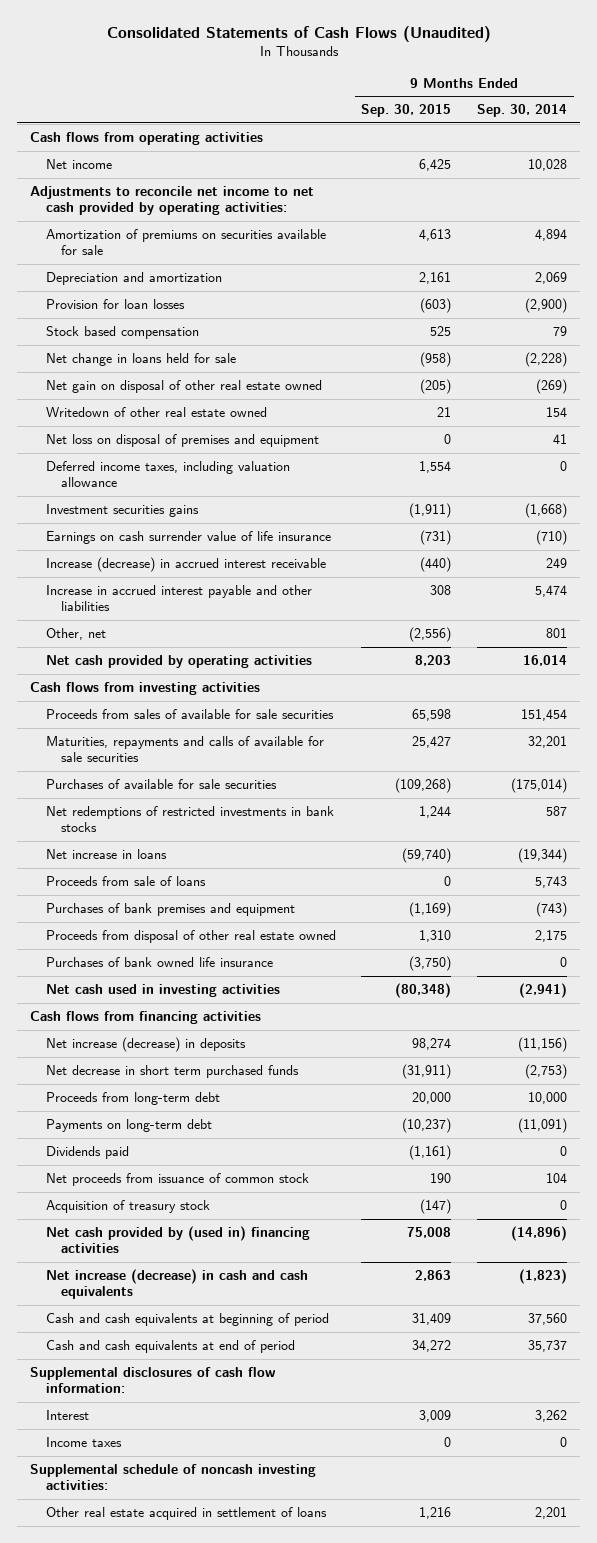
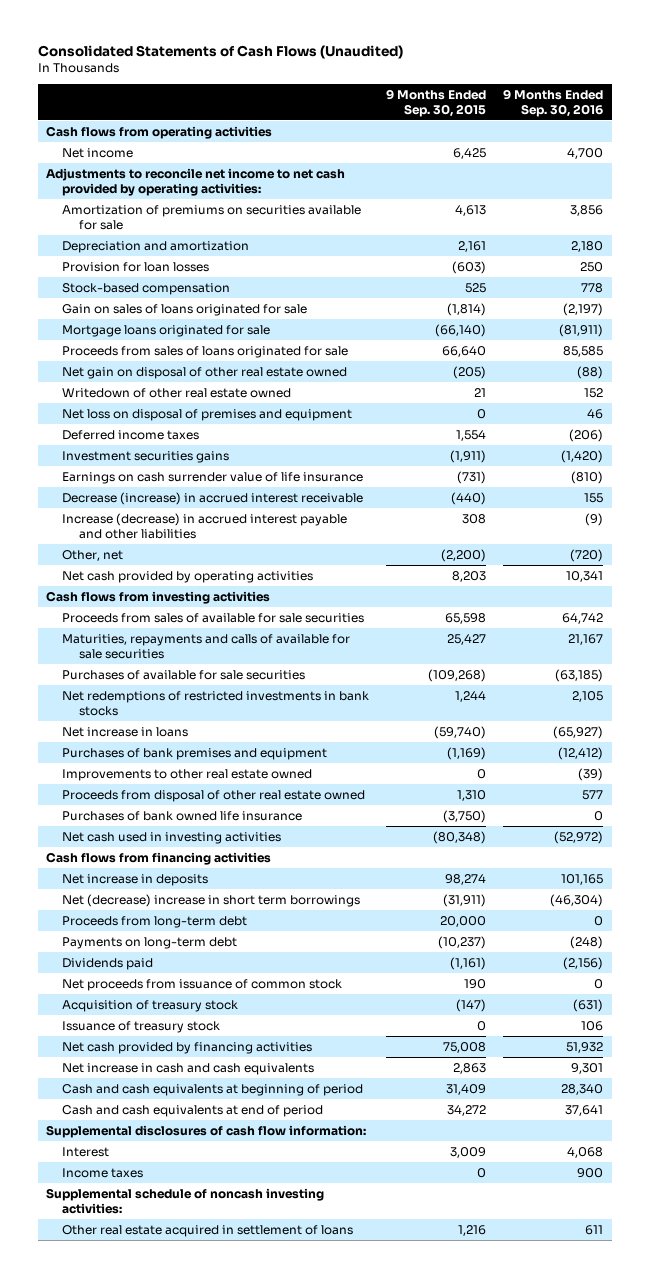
[477,104,568,118] Sep. 30, 2014 -> none
none -> [503,88,604,117] 9 Months Ended Sep. 30, 2016
[45,352,236,366] Net change in loans held for sale -> none
[45,325,199,339] Stock based compensation -> [62,282,231,295] Stock-based compensation
none -> [62,303,308,316] Gain on sales of loans originated for sale
none -> [62,324,271,337] Mortgage loans originated for sale
none -> [62,345,349,358] Proceeds from sales of loans originated for sale
[45,460,290,488] Deferred income taxes, including valuation allowance -> [62,429,200,440] Deferred income taxes
[45,556,326,572] Increase (decrease) in accrued interest receivable -> [62,491,364,505] Decrease (increase) in accrued interest receivable
[45,584,312,612] Increase in accrued interest payable and other liabilities -> [62,512,348,539] Increase (decrease) in accrued interest payable and other liabilities
[409,626,452,642] (2,556) -> [441,548,487,562] (2,200)
[45,875,206,886] Proceeds from sale of loans -> none
none -> [62,768,313,781] Improvements to other real estate owned
[45,1036,246,1052] Net increase (decrease) in deposits -> [62,873,209,886] Net increase in deposits
[45,1064,299,1078] Net decrease in short term purchased funds -> [62,893,361,907] Net (decrease) increase in short term borrowings
none -> [62,1020,221,1033] Issuance of treasury stock
[45,1225,310,1254] Net cash provided by (used in) financing activities -> [62,1041,313,1054] Net cash provided by financing activities
[45,1268,308,1300] Net increase (decrease) in cash and cash equivalents -> [62,1062,315,1075] Net increase in cash and cash equivalents

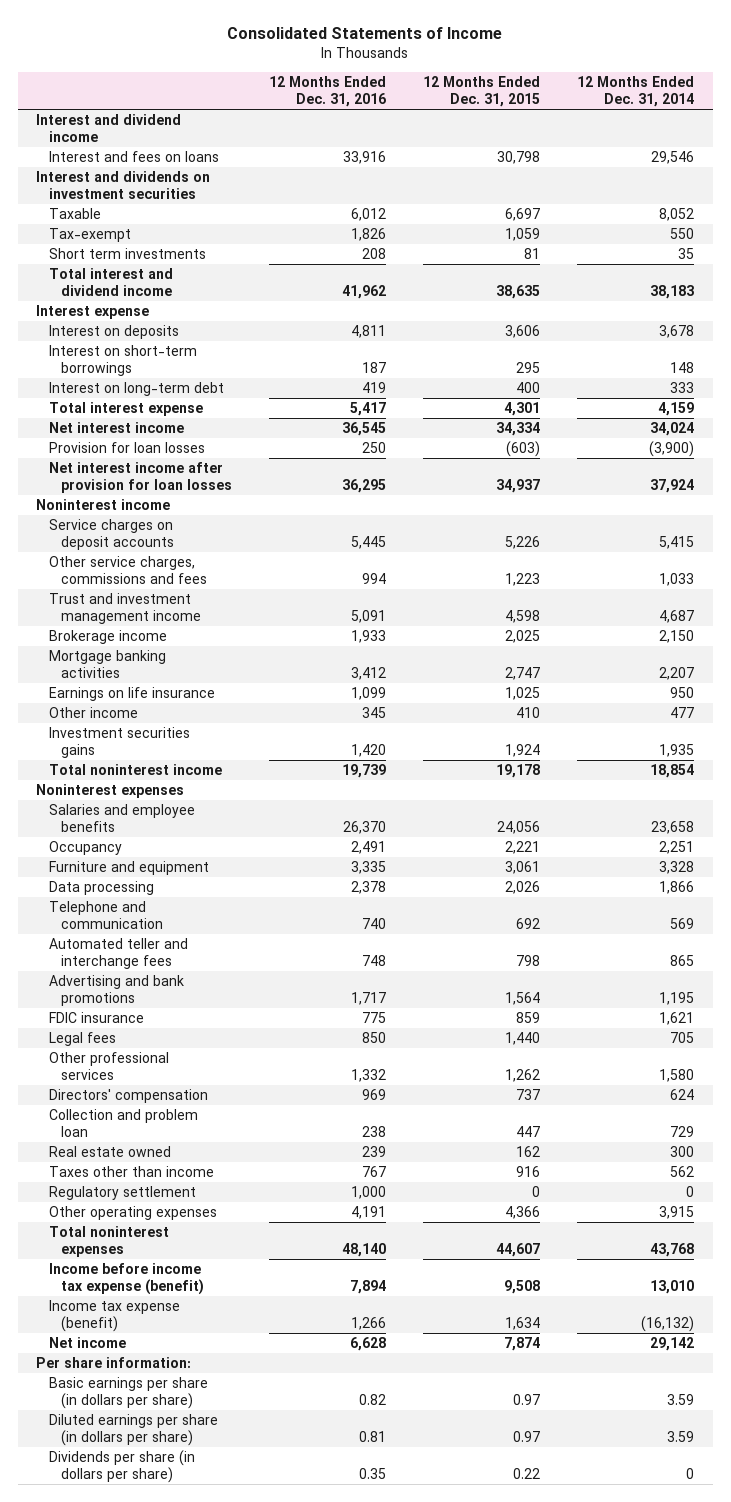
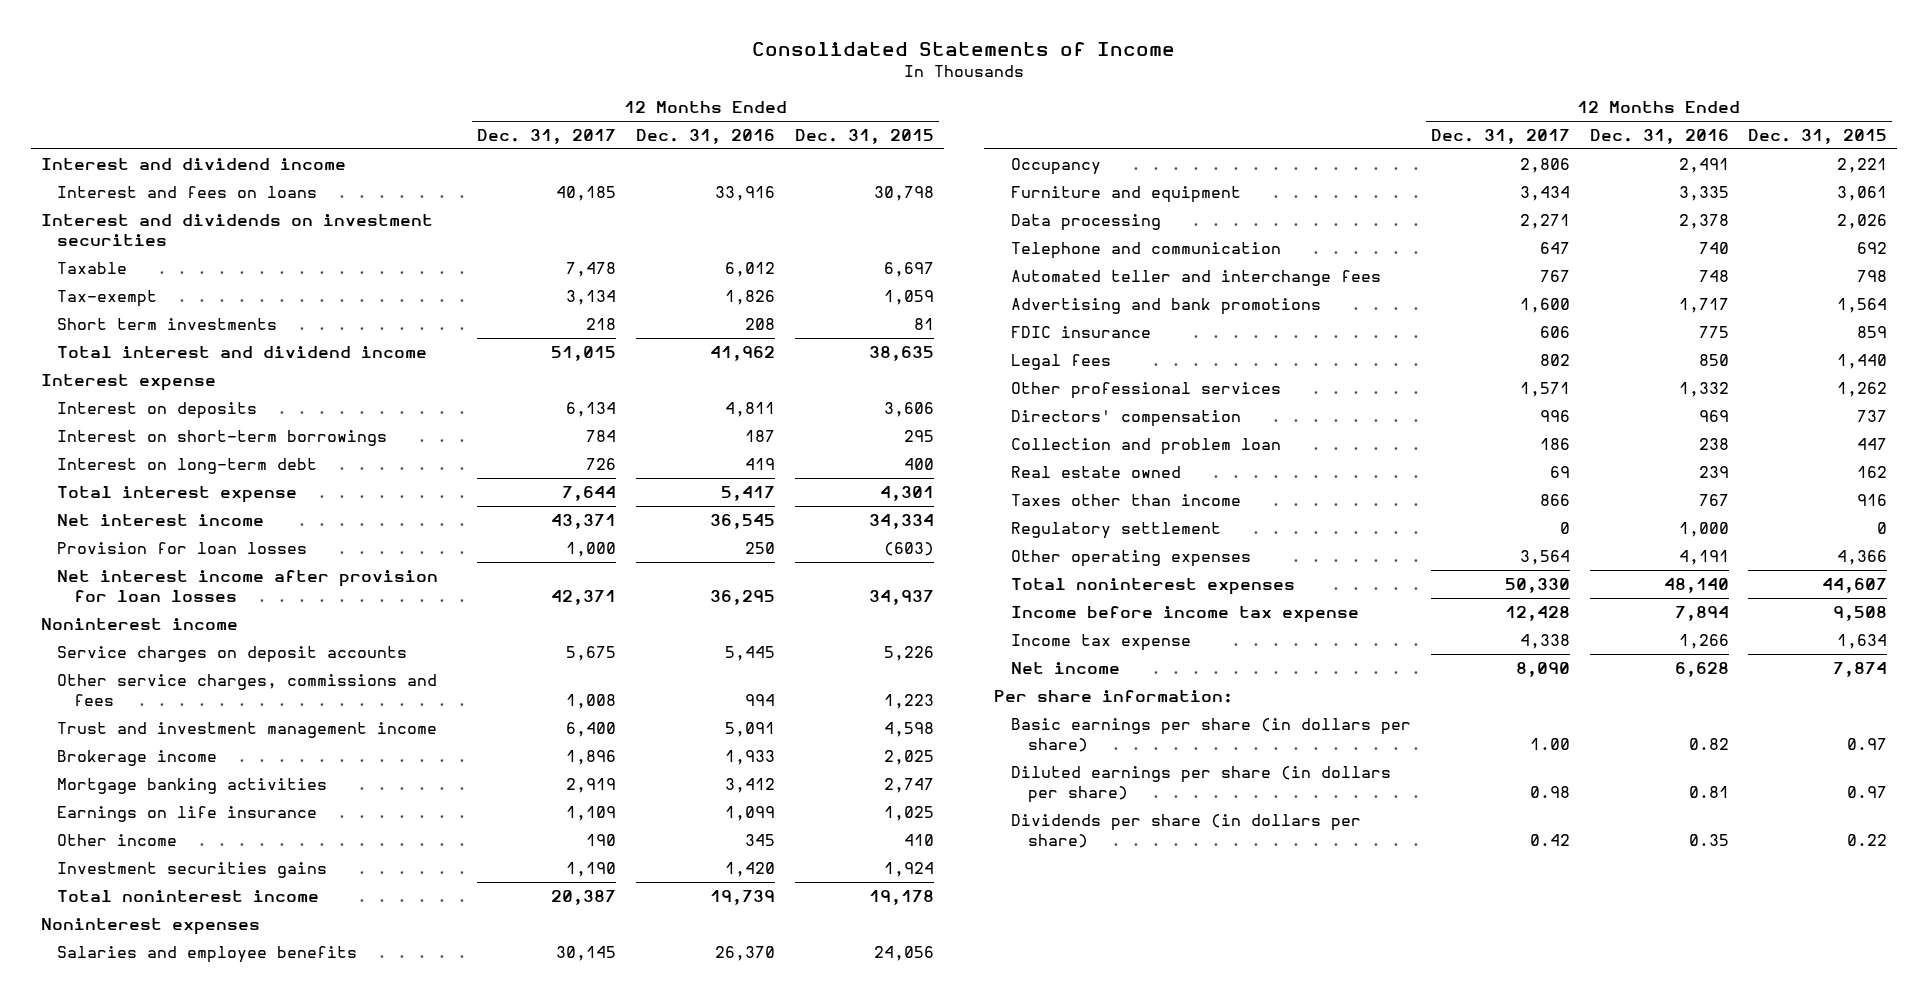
[577,75,695,107] 12 Months Ended Dec. 31, 2014 -> none
none -> [477,129,617,145] Dec. 31, 2017
[48,1263,205,1296] Income before income tax expense (benefit) -> [1010,605,1359,623] Income before income tax expense
[48,1300,180,1333] Income tax expense (benefit) -> [1010,633,1191,651] Income tax expense

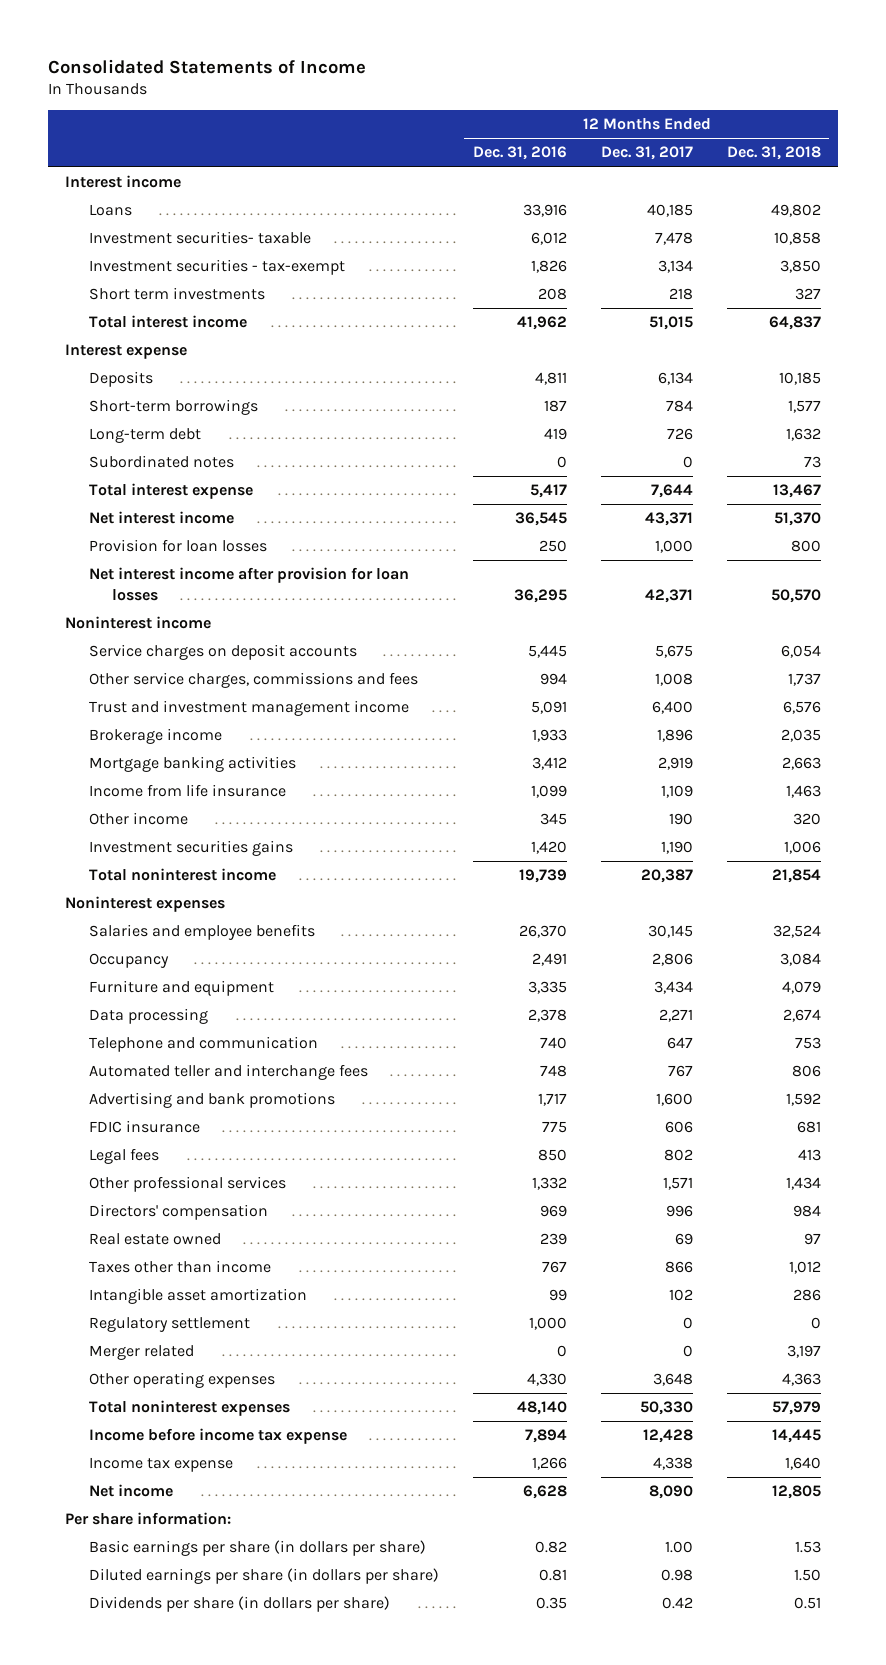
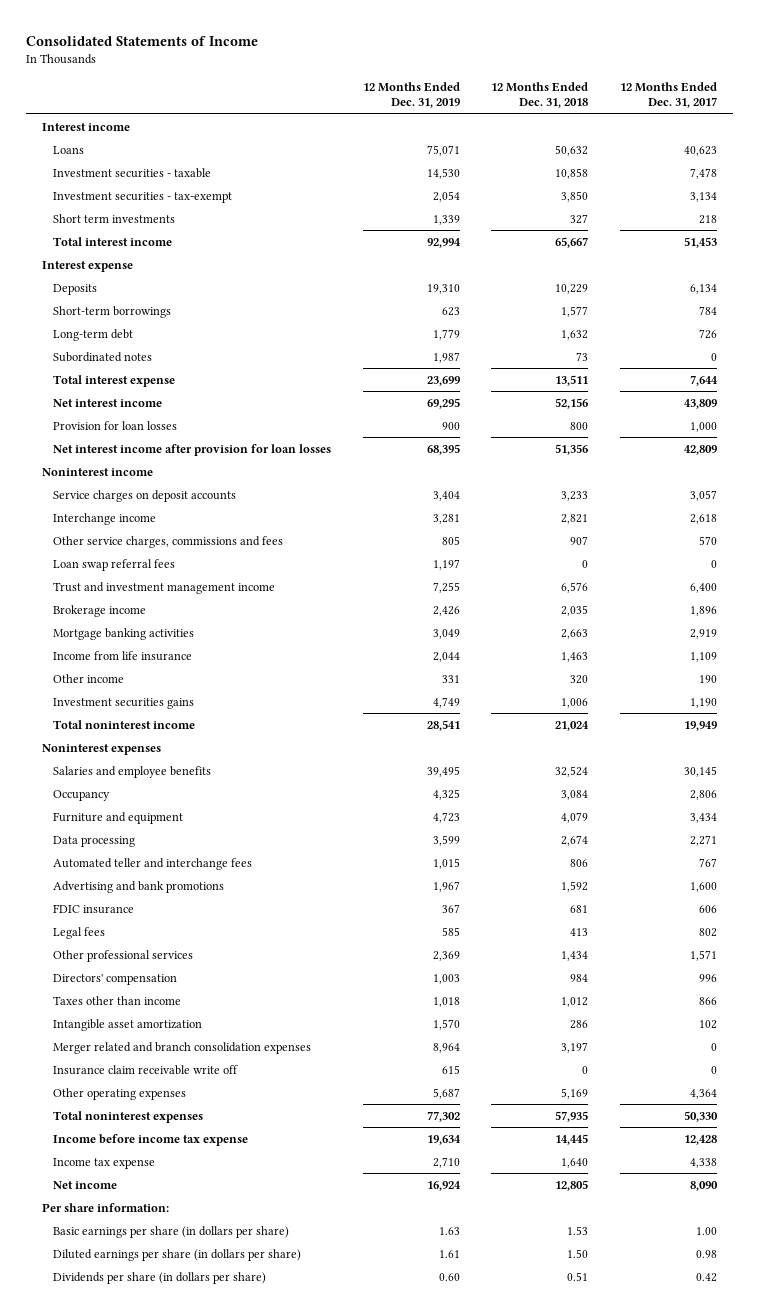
[472,146,567,161] Dec. 31, 2016 -> none
none -> [362,81,460,109] 12 Months Ended Dec. 31, 2019
[646,204,693,218] 40,185 -> [684,145,718,156] 40,623
[770,204,821,218] 49,802 -> [555,144,589,156] 50,632
[88,231,311,245] Investment securities- taxable -> [52,167,211,178] Investment securities - taxable
[648,316,693,331] 51,015 -> [684,236,718,248] 51,453
[768,316,821,331] 64,837 -> [555,236,589,248] 65,667
[778,372,821,386] 10,185 -> [555,283,589,294] 10,229
[772,484,821,499] 13,467 -> [555,374,589,386] 13,511
[644,512,693,527] 43,371 -> [684,398,718,409] 43,809
[773,512,821,527] 51,370 -> [555,397,589,409] 52,156
[644,588,693,603] 42,371 -> [684,444,718,455] 42,809
[770,588,821,603] 50,570 -> [555,443,589,455] 51,356
[654,645,693,659] 5,675 -> [690,489,718,501] 3,057
[780,645,821,659] 6,054 -> [561,490,589,501] 3,233
none -> [52,512,156,525] Interchange income
[654,673,693,687] 1,008 -> [699,535,718,545] 570
[787,673,821,687] 1,737 -> [570,535,589,545] 907
none -> [52,558,175,571] Loan swap referral fees
[640,869,693,884] 20,387 -> [684,720,718,731] 19,949
[771,869,821,884] 21,854 -> [555,720,590,731] 21,024
[88,1036,318,1053] Telephone and communication -> none
[88,1233,221,1246] Real estate owned -> none
[88,1317,250,1333] Regulatory settlement -> none
[88,1345,194,1361] Merger related -> [52,1041,311,1054] Merger related and branch consolidation expenses
none -> [52,1064,238,1075] Insurance claim receivable write off
[652,1373,693,1387] 3,648 -> [690,1088,718,1099] 4,364
[781,1373,821,1387] 4,363 -> [561,1087,589,1099] 5,169
[771,1401,821,1416] 57,979 -> [555,1110,589,1122] 57,935

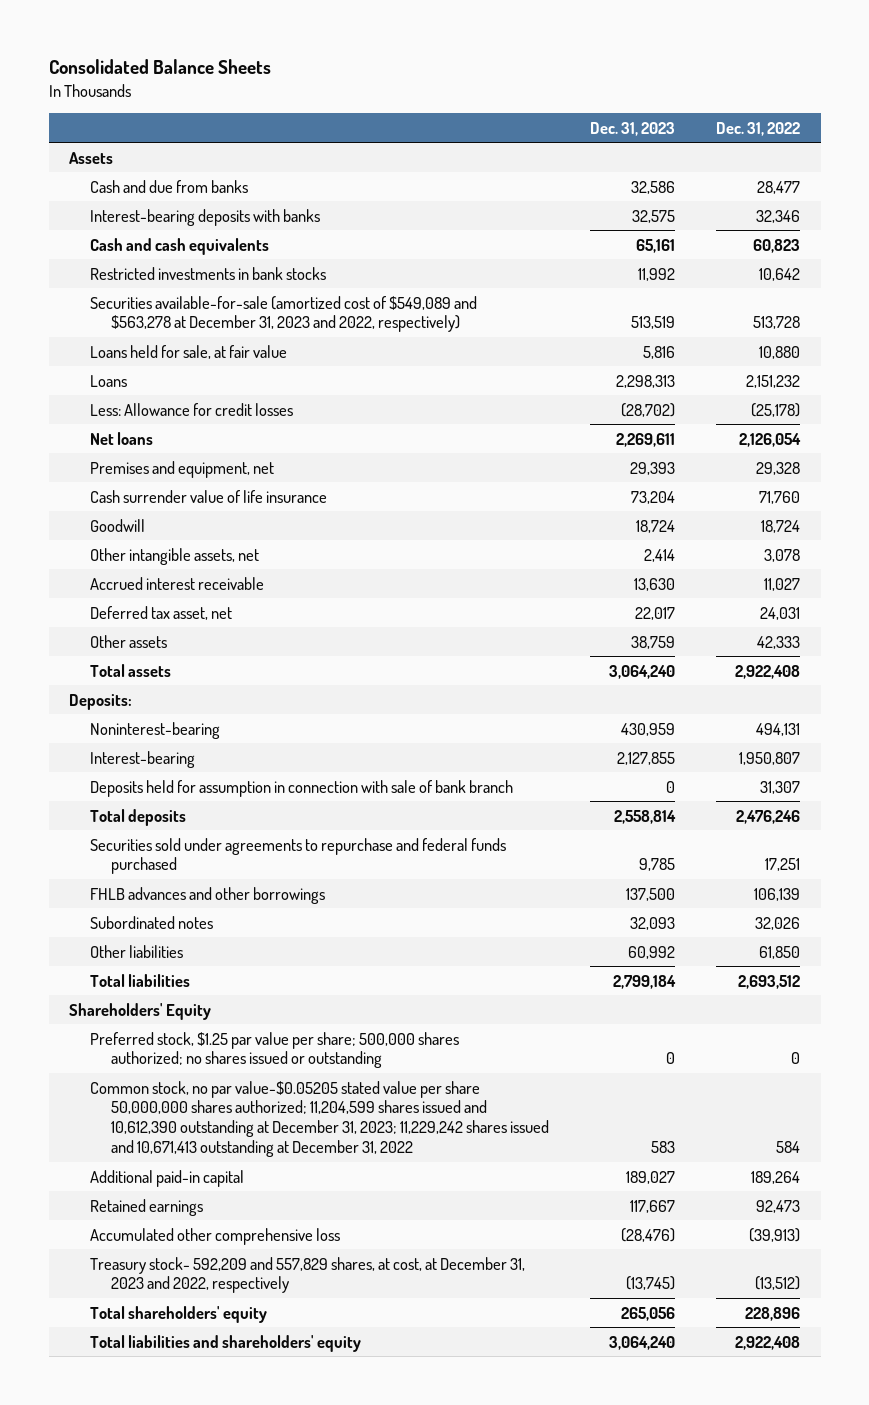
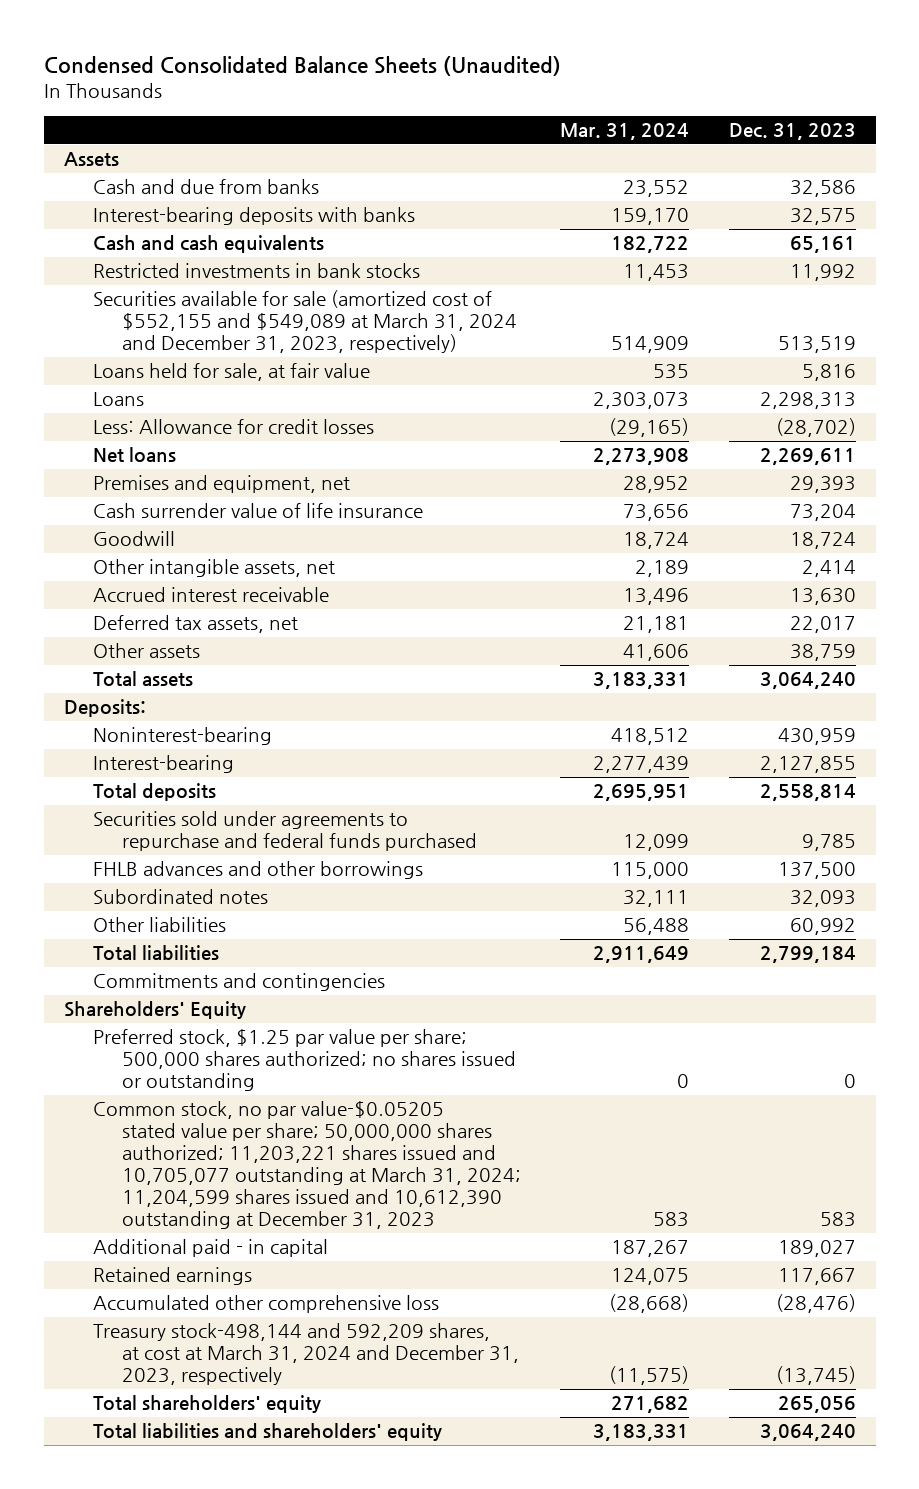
[48,59,271,75] Consolidated Balance Sheets -> [43,56,561,77] Condensed Consolidated Balance Sheets (Unaudited)
[716,121,801,136] Dec. 31, 2022 -> none
none -> [560,123,690,141] Mar. 31, 2024
[90,295,478,333] Securities available-for-sale (amortized cost of $549,089 and $563,278 at December 31, 2023 and 2022, respectively) -> [92,290,517,354] Securities available for sale (amortized cost of $552,155 and $549,089 at March 31, 2024 and December 31, 2023, respectively)
[90,605,233,620] Deferred tax asset, net -> [92,615,298,634] Deferred tax assets, net
[90,779,514,797] Deposits held for assumption in connection with sale of bank branch -> none
none -> [92,973,385,992] Commitments and contingencies
[90,1080,549,1158] Common stock, no par value-$0.05205 stated value per share 50,000,000 shares authorized; 11,204,599 shares issued and 10,612,390 outstanding at December 31, 2023; 11,229,242 shares issued and 10,671,413 outstanding at December 31, 2022 -> [92,1101,521,1230] Common stock, no par value-$0.05205 stated value per share; 50,000,000 shares authorized; 11,203,221 shares issued and 10,705,077 outstanding at March 31, 2024; 11,204,599 shares issued and 10,612,390 outstanding at December 31, 2023
[90,1169,245,1187] Additional paid-in capital -> [92,1239,328,1258] Additional paid - in capital
[90,1256,526,1294] Treasury stock- 592,209 and 557,829 shares, at cost, at December 31, 2023 and 2022, respectively -> [92,1323,519,1386] Treasury stock-498,144 and 592,209 shares, at cost at March 31, 2024 and December 31, 2023, respectively

